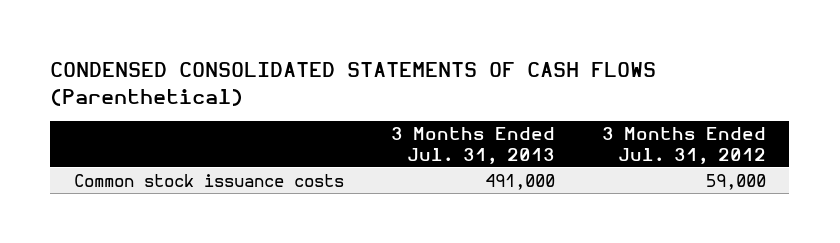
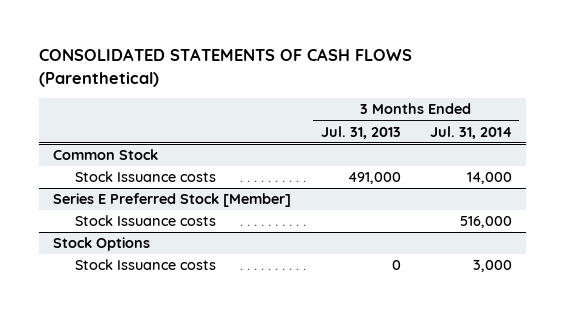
[50,61,657,106] CONDENSED CONSOLIDATED STATEMENTS OF CASH FLOWS (Parenthetical) -> [38,48,412,87] CONSOLIDATED STATEMENTS OF CASH FLOWS (Parenthetical)
[601,126,766,164] 3 Months Ended Jul. 31, 2012 -> none
none -> [429,125,512,139] Jul. 31, 2014
none -> [53,149,159,161] Common Stock
[73,174,344,188] Common stock issuance costs -> [75,171,217,183] Stock Issuance costs
none -> [53,193,292,208] Series E Preferred Stock [Member]
none -> [75,215,217,227] Stock Issuance costs
none -> [53,237,151,252] Stock Options
none -> [75,259,217,271] Stock Issuance costs

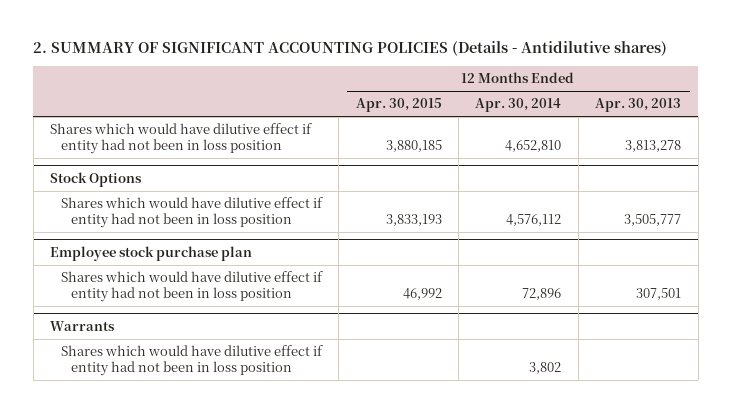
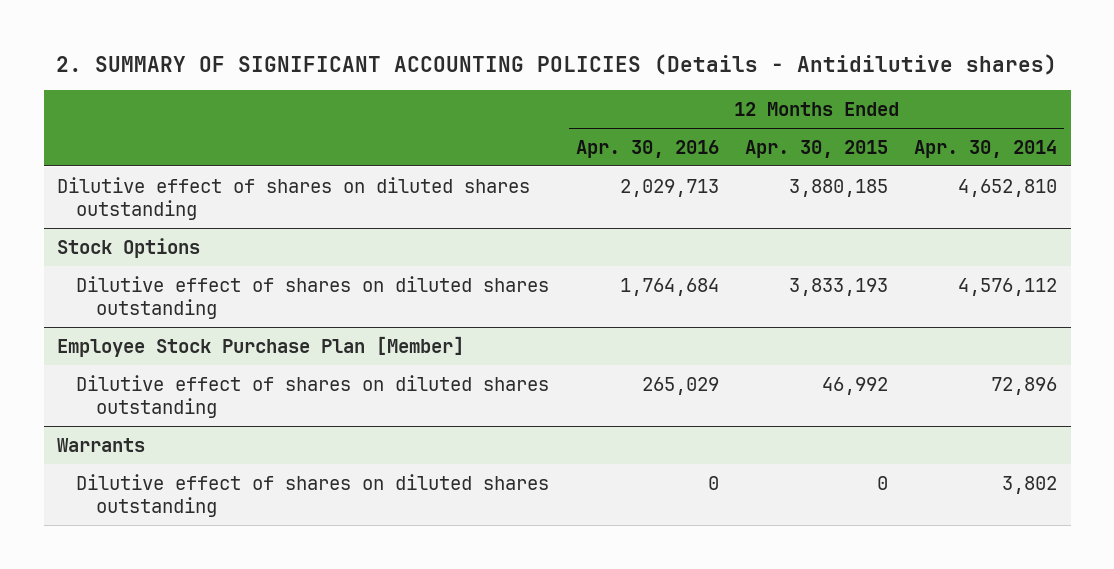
[595,98,682,113] Apr. 30, 2013 -> none
none -> [575,139,719,158] Apr. 30, 2016
[50,123,313,154] Shares which would have dilutive effect if entity had not been in loss position -> [56,176,530,221] Dilutive effect of shares on diluted shares outstanding
[60,197,323,228] Shares which would have dilutive effect if entity had not been in loss position -> [76,275,550,320] Dilutive effect of shares on diluted shares outstanding
[50,245,253,261] Employee stock purchase plan -> [56,335,464,357] Employee Stock Purchase Plan [Member]
[60,271,323,302] Shares which would have dilutive effect if entity had not been in loss position -> [76,374,550,419] Dilutive effect of shares on diluted shares outstanding
[60,345,323,376] Shares which would have dilutive effect if entity had not been in loss position -> none
none -> [76,473,550,518] Dilutive effect of shares on diluted shares outstanding

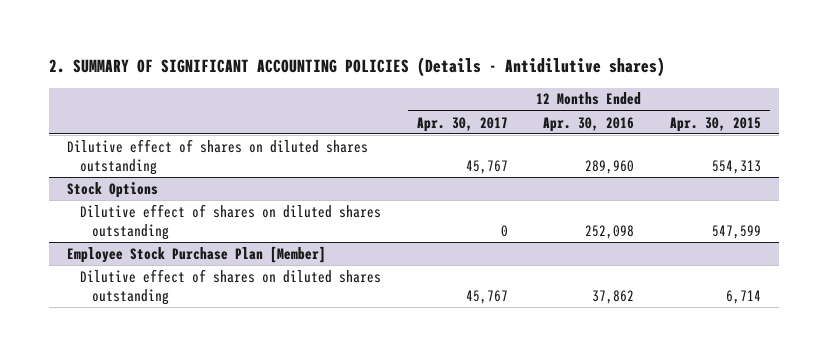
[914,139,1058,158] Apr. 30, 2014 -> none
none -> [416,116,508,132] Apr. 30, 2017
[619,178,719,197] 2,029,713 -> [585,160,635,175] 289,960
[789,178,889,197] 3,880,185 -> [712,160,762,175] 554,313
[619,277,719,296] 1,764,684 -> [585,225,635,240] 252,098
[789,277,889,296] 3,833,193 -> [712,225,762,240] 547,599
[56,437,145,452] Warrants -> none
[76,473,550,518] Dilutive effect of shares on diluted shares outstanding -> none
[641,376,719,395] 265,029 -> [592,290,635,305] 37,862
[822,376,889,395] 46,992 -> [726,290,762,305] 6,714

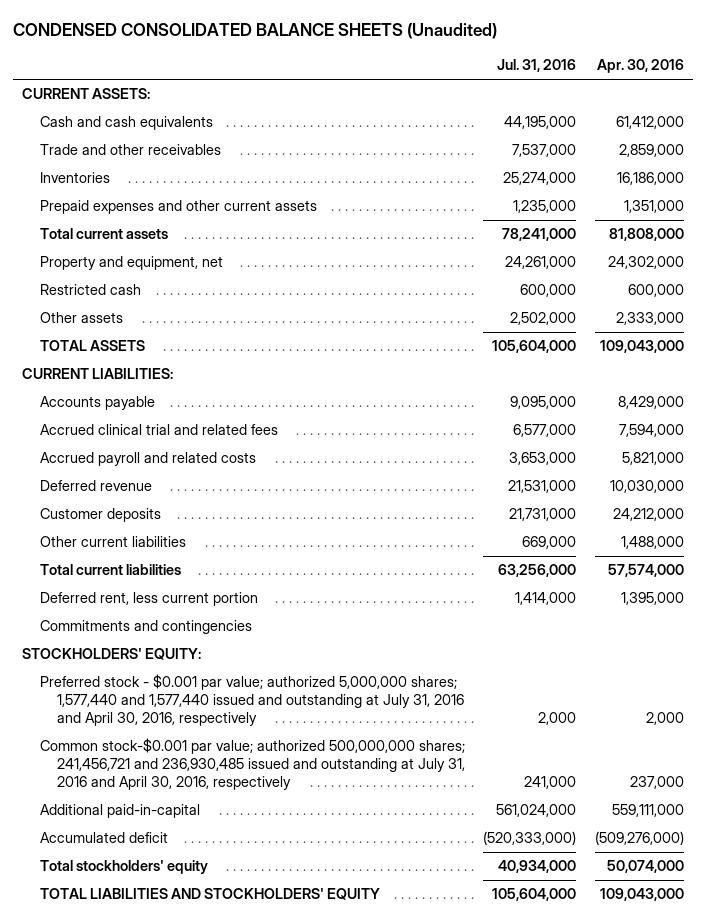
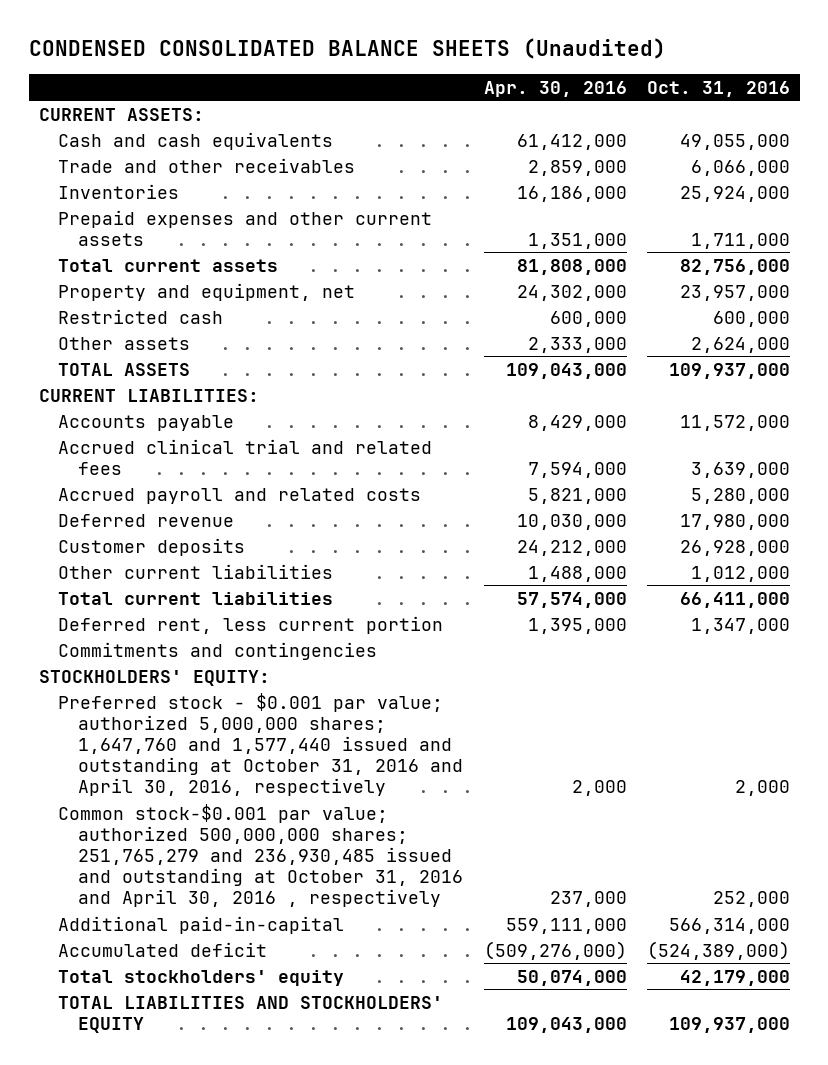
[497,59,577,73] Jul. 31, 2016 -> none
none -> [646,80,790,97] Oct. 31, 2016
[39,674,465,727] Preferred stock - $0.001 par value; authorized 5,000,000 shares; 1,577,440 and 1,577,440 issued and outstanding at July 31, 2016 and April 30, 2016, respectively -> [58,692,464,797] Preferred stock - $0.001 par value; authorized 5,000,000 shares; 1,647,760 and 1,577,440 issued and outstanding at October 31, 2016 and April 30, 2016, respectively
[39,738,466,791] Common stock-$0.001 par value; authorized 500,000,000 shares; 241,456,721 and 236,930,485 issued and outstanding at July 31, 2016 and April 30, 2016, respectively -> [58,803,464,908] Common stock-$0.001 par value; authorized 500,000,000 shares; 251,765,279 and 236,930,485 issued and outstanding at October 31, 2016 and April 30, 2016 , respectively

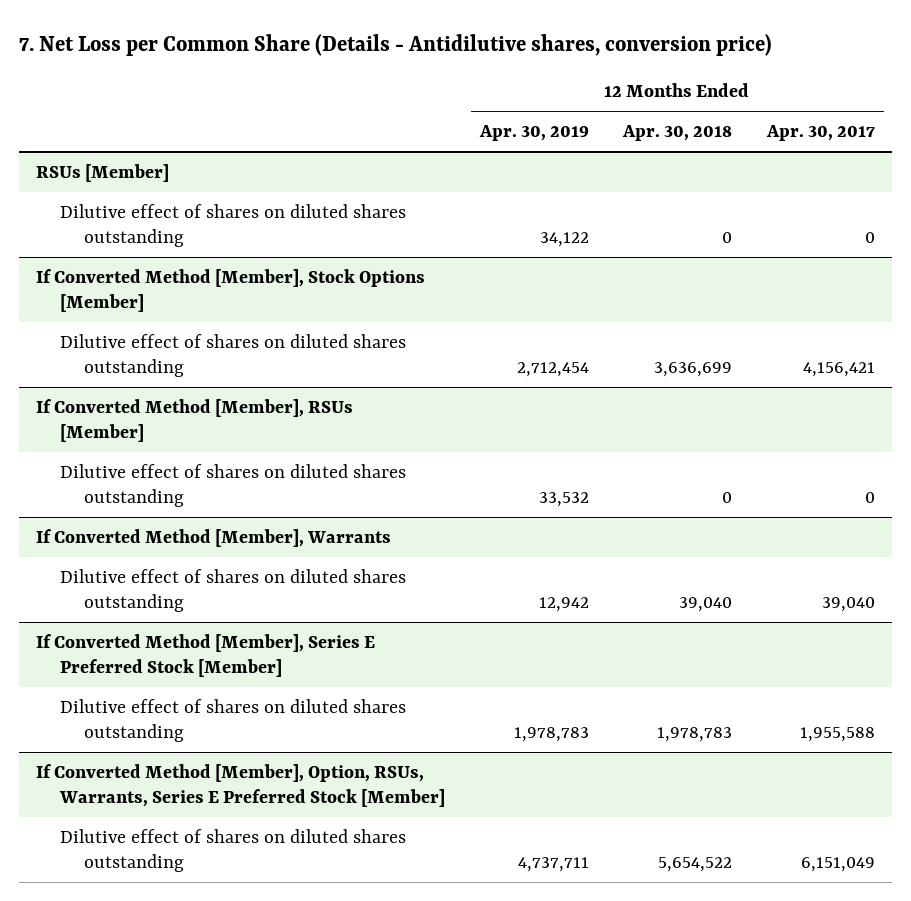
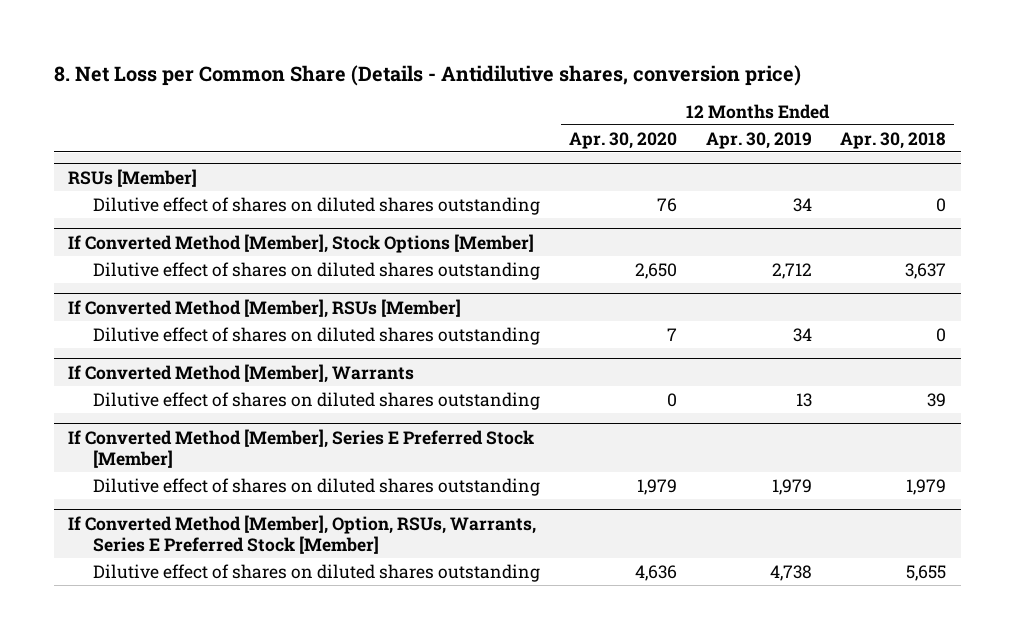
[18,33,772,56] 7. Net Loss per Common Share (Details - Antidilutive shares, conversion price) -> [53,64,801,86] 8. Net Loss per Common Share (Details - Antidilutive shares, conversion price)
[766,125,876,142] Apr. 30, 2017 -> none
none -> [568,131,677,149] Apr. 30, 2020
[539,231,589,247] 34,122 -> [792,197,812,212] 34
[516,361,589,377] 2,712,454 -> [771,262,812,279] 2,712
[654,361,733,377] 3,636,699 -> [905,262,947,279] 3,637
[538,491,589,507] 33,532 -> [792,327,812,342] 34
[538,596,589,612] 12,942 -> [795,392,812,407] 13
[679,596,733,612] 39,040 -> [927,392,947,407] 39
[513,726,589,742] 1,978,783 -> [771,478,812,495] 1,979
[657,726,733,742] 1,978,783 -> [906,478,947,495] 1,979
[517,856,589,872] 4,737,711 -> [769,564,812,581] 4,738
[658,856,733,872] 5,654,522 -> [906,564,947,581] 5,655

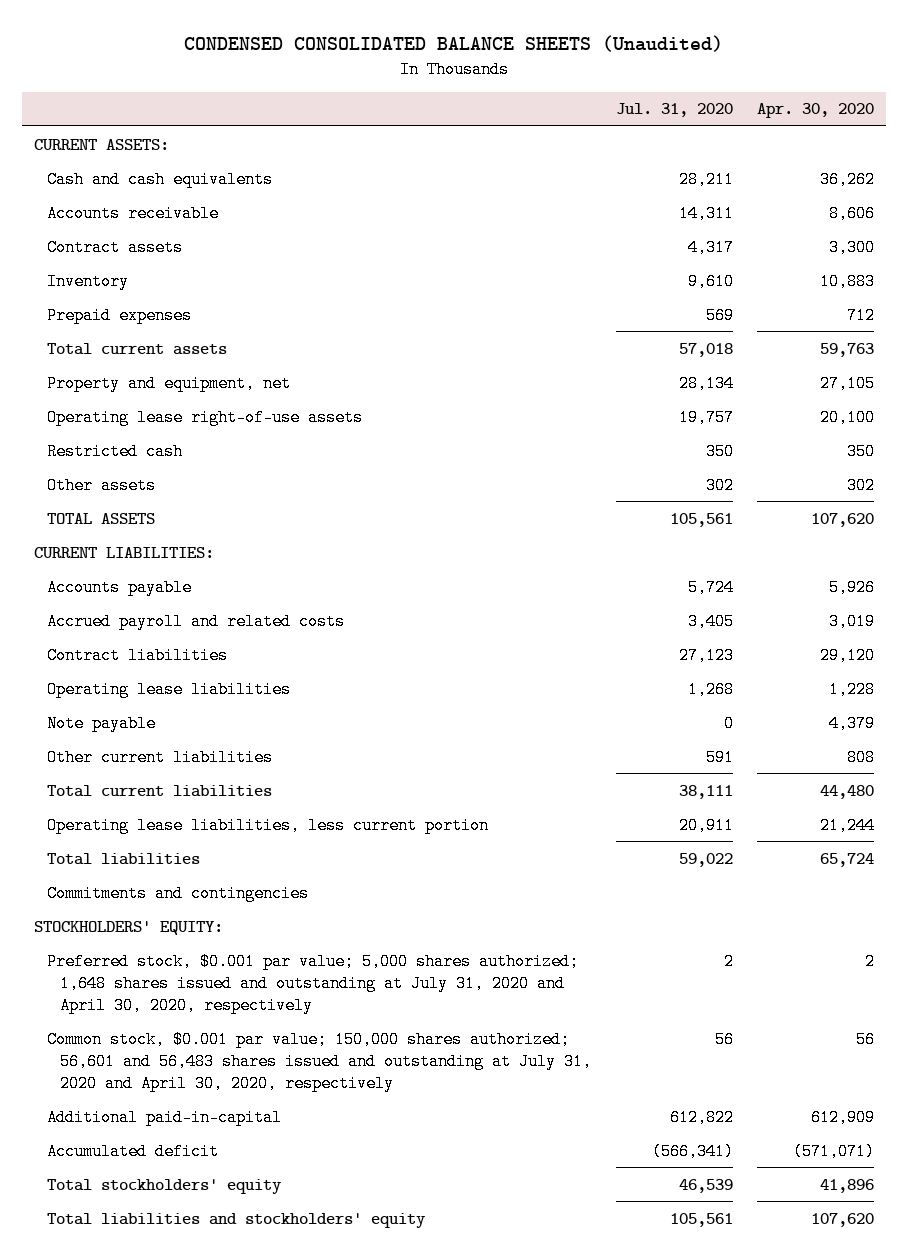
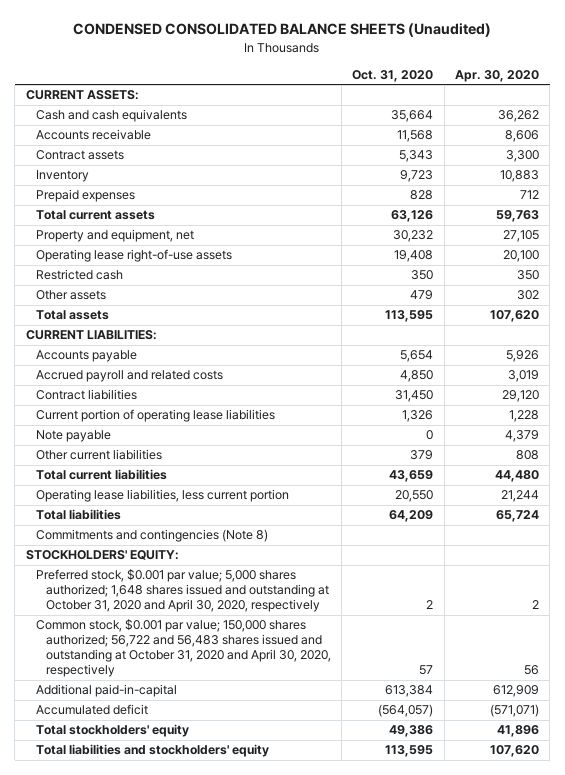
[615,103,733,118] Jul. 31, 2020 -> none
none -> [352,69,434,82] Oct. 31, 2020
[47,512,156,524] TOTAL ASSETS -> [35,310,109,321] Total assets
[47,680,292,698] Operating lease liabilities -> [35,409,275,423] Current portion of operating lease liabilities
[47,884,310,902] Commitments and contingencies -> [35,529,268,543] Commitments and contingencies (Note 8)
[47,952,580,1014] Preferred stock, $0.001 par value; 5,000 shares authorized; 1,648 shares issued and outstanding at July 31, 2020 and April 30, 2020, respectively -> [35,569,329,613] Preferred stock, $0.001 par value; 5,000 shares authorized; 1,648 shares issued and outstanding at October 31, 2020 and April 30, 2020, respectively
[47,1030,593,1092] Common stock, $0.001 par value; 150,000 shares authorized; 56,601 and 56,483 shares issued and outstanding at July 31, 2020 and April 30, 2020, respectively -> [35,619,331,678] Common stock, $0.001 par value; 150,000 shares authorized; 56,722 and 56,483 shares issued and outstanding at October 31, 2020 and April 30, 2020, respectively

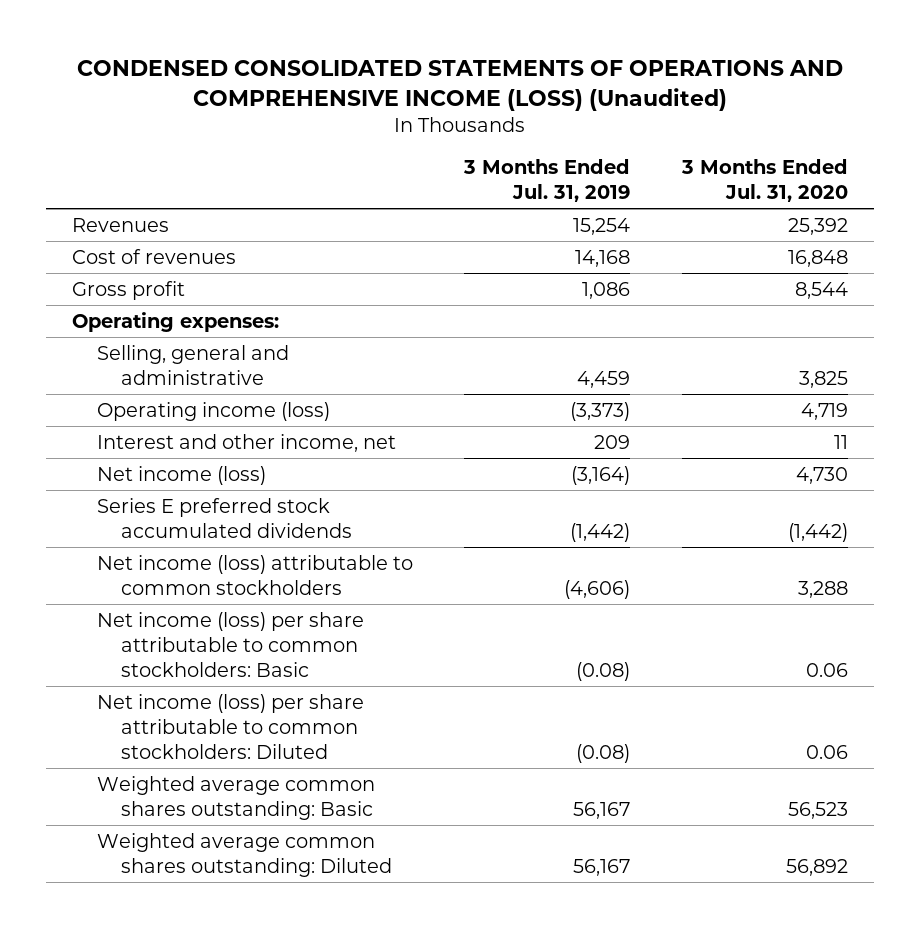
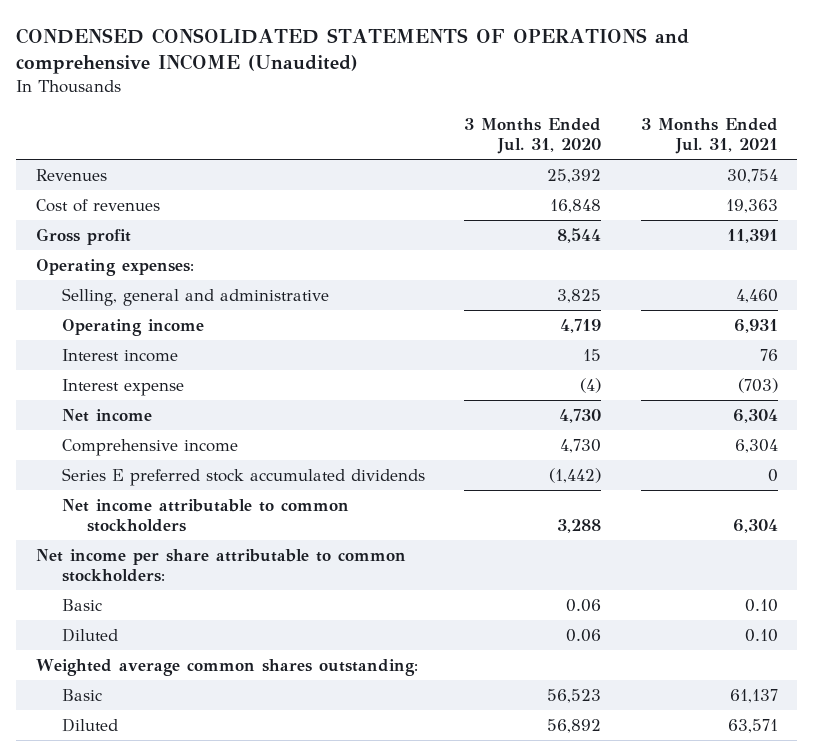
[77,60,844,112] CONDENSED CONSOLIDATED STATEMENTS OF OPERATIONS AND COMPREHENSIVE INCOME (LOSS) (Unaudited) -> [16,27,690,74] CONDENSED CONSOLIDATED STATEMENTS OF OPERATIONS and comprehensive INCOME (Unaudited)
[463,159,631,203] 3 Months Ended Jul. 31, 2019 -> none
none -> [640,117,778,154] 3 Months Ended Jul. 31, 2021
[96,401,330,421] Operating income (loss) -> [61,318,204,336] Operating income
[96,433,396,452] Interest and other income, net -> [61,348,178,362] Interest income
[834,434,849,449] 11 -> [583,348,602,361] 15
none -> [61,378,184,396] Interest expense
[96,465,266,485] Net income (loss) -> [61,408,152,422] Net income
none -> [61,438,238,456] Comprehensive income
[96,554,413,595] Net income (loss) attributable to common stockholders -> [61,498,349,533] Net income attributable to common stockholders
none -> [36,548,407,583] Net income per share attributable to common stockholders:
[96,611,364,677] Net income (loss) per share attributable to common stockholders: Basic -> [61,598,102,611] Basic
[96,693,364,759] Net income (loss) per share attributable to common stockholders: Diluted -> [61,627,118,642] Diluted
none -> [36,658,419,676] Weighted average common shares outstanding:
[96,775,375,820] Weighted average common shares outstanding: Basic -> [61,688,102,701] Basic
[96,832,392,877] Weighted average common shares outstanding: Diluted -> [61,717,118,732] Diluted

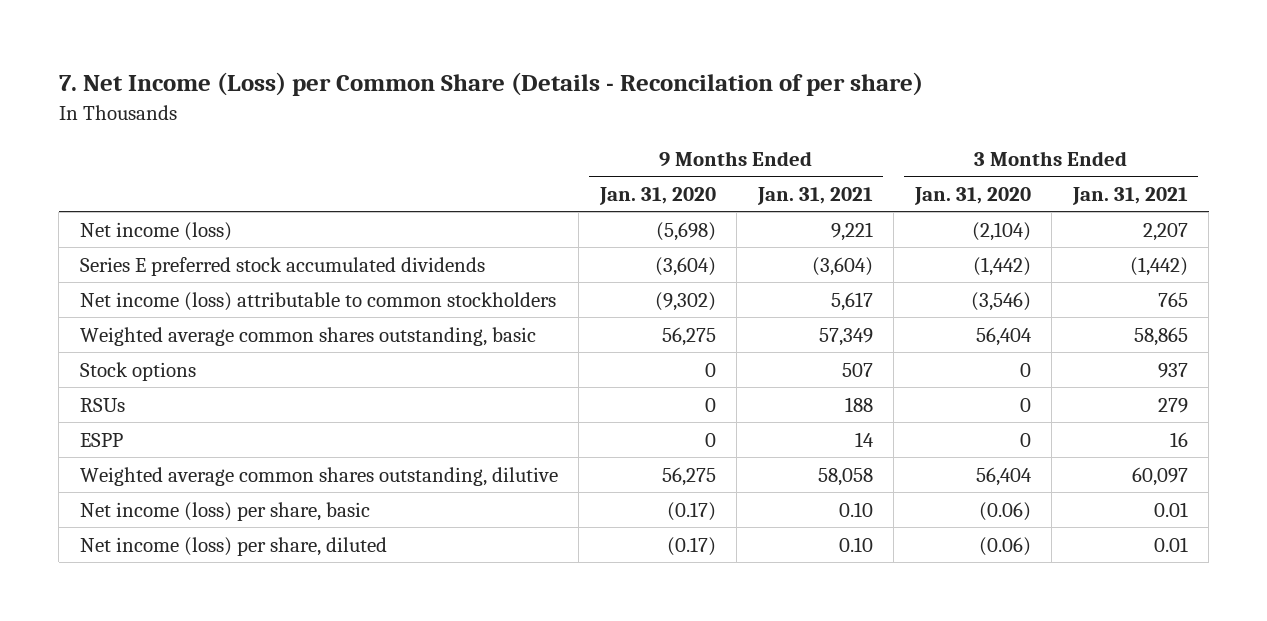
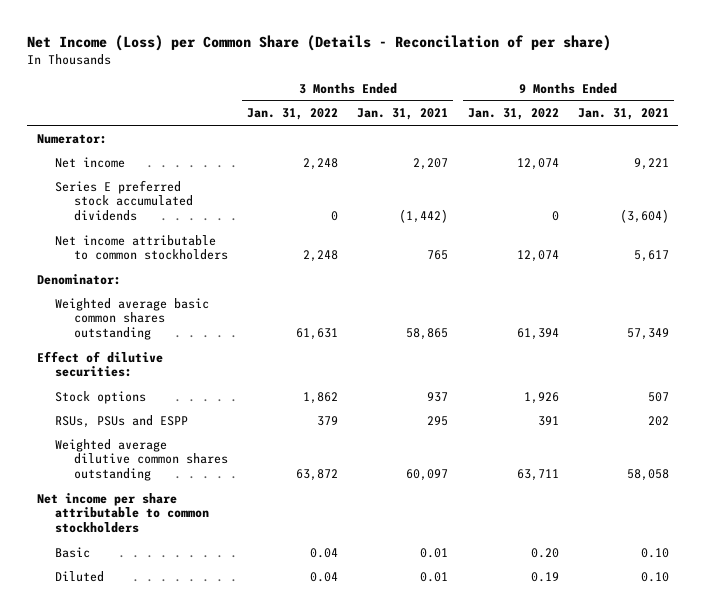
[58,72,923,97] 7. Net Income (Loss) per Common Share (Details - Reconcilation of per share) -> [27,34,612,51] Net Income (Loss) per Common Share (Details - Reconcilation of per share)
[598,187,716,206] Jan. 31, 2020 -> none
[913,187,1031,206] Jan. 31, 2020 -> none
none -> [247,108,339,121] Jan. 31, 2022
none -> [467,108,559,121] Jan. 31, 2022
none -> [36,133,107,144] Numerator:
[79,221,232,241] Net income (loss) -> [55,156,126,168] Net income
[79,291,556,311] Net income (loss) attributable to common stockholders -> [55,234,228,261] Net income attributable to common stockholders
none -> [36,273,121,285] Denominator:
[79,326,536,346] Weighted average common shares outstanding, basic -> [55,297,210,341] Weighted average basic common shares outstanding
none -> [36,350,163,378] Effect of dilutive securities:
[79,397,125,412] RSUs -> none
[79,432,123,447] ESPP -> [55,414,189,428] RSUs, PSUs and ESPP
[854,431,874,447] 14 -> [647,415,669,426] 202
[1169,431,1188,447] 16 -> [427,415,449,426] 295
[79,466,558,486] Weighted average common shares outstanding, dilutive -> [55,438,228,482] Weighted average dilutive common shares outstanding
none -> [36,492,210,534] Net income per share attributable to common stockholders
[79,501,370,521] Net income (loss) per share, basic -> [55,546,91,558] Basic
[79,536,387,556] Net income (loss) per share, diluted -> [55,570,105,582] Diluted

